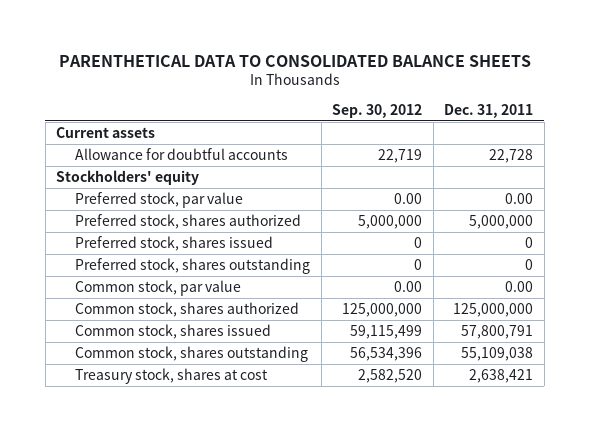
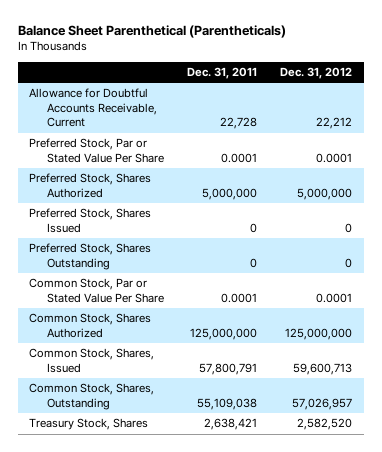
[58,54,531,67] PARENTHETICAL DATA TO CONSOLIDATED BALANCE SHEETS -> [17,25,286,39] Balance Sheet Parenthetical (Parentheticals)
[332,104,423,119] Sep. 30, 2012 -> none
none -> [280,67,353,80] Dec. 31, 2012
[56,126,156,138] Current assets -> none
[56,169,200,185] Stockholders' equity -> none
[75,147,289,160] Allowance for doubtful accounts -> [29,88,157,128] Allowance for Doubtful Accounts Receivable, Current
[75,191,244,208] Preferred stock, par value -> [29,138,164,163] Preferred Stock, Par or Stated Value Per Share
[505,192,534,204] 0.00 -> [221,152,258,163] 0.0001
[75,213,302,229] Preferred stock, shares authorized -> [29,173,152,198] Preferred Stock, Shares Authorized
[75,235,274,251] Preferred stock, shares issued -> [29,208,152,233] Preferred Stock, Shares Issued
[75,257,311,274] Preferred stock, shares outstanding -> [29,243,152,270] Preferred Stock, Shares Outstanding
[75,279,242,296] Common stock, par value -> [29,278,164,303] Common Stock, Par or Stated Value Per Share
[505,280,534,292] 0.00 -> [221,292,258,303] 0.0001
[75,301,300,317] Common stock, shares authorized -> [29,313,152,338] Common Stock, Shares Authorized
[75,323,272,339] Common stock, shares issued -> [29,348,155,373] Common Stock, Shares, Issued
[75,345,309,362] Common stock, shares outstanding -> [29,383,155,410] Common Stock, Shares, Outstanding
[75,367,269,384] Treasury stock, shares at cost -> [29,418,149,431] Treasury Stock, Shares

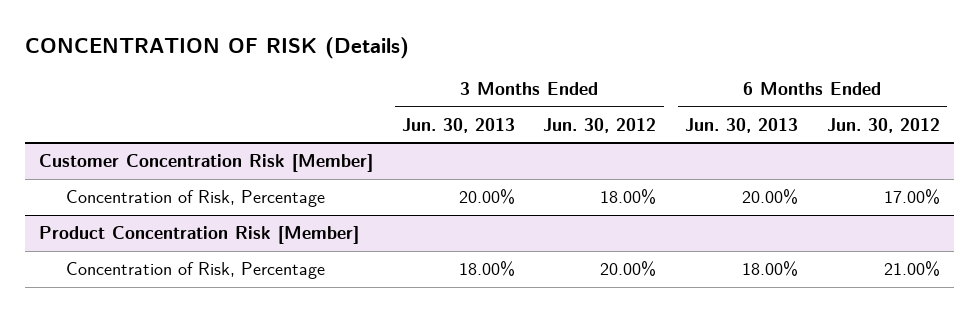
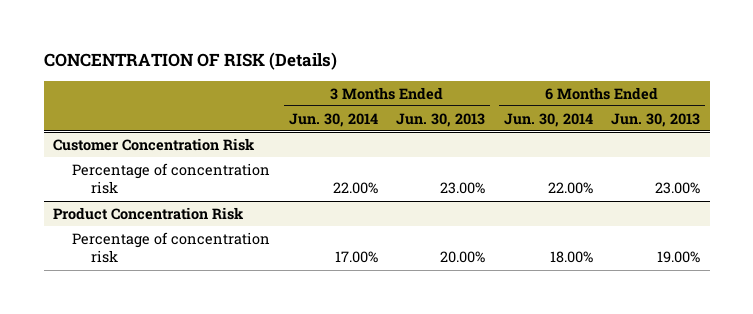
[543,117,657,133] Jun. 30, 2012 -> none
[826,117,940,133] Jun. 30, 2012 -> none
none -> [288,112,378,127] Jun. 30, 2014
none -> [503,112,593,127] Jun. 30, 2014
[39,154,374,173] Customer Concentration Risk [Member] -> [53,137,256,151] Customer Concentration Risk
[66,190,326,208] Concentration of Risk, Percentage -> [71,162,270,195] Percentage of concentration risk
[458,189,515,205] 20.00% -> [440,182,486,195] 23.00%
[742,189,799,205] 20.00% -> [655,182,701,195] 23.00%
[39,226,360,245] Product Concentration Risk [Member] -> [53,206,245,220] Product Concentration Risk
[66,262,326,280] Concentration of Risk, Percentage -> [71,231,270,264] Percentage of concentration risk
[458,261,515,277] 18.00% -> [440,251,486,264] 20.00%
[742,261,799,277] 18.00% -> [657,251,701,264] 19.00%

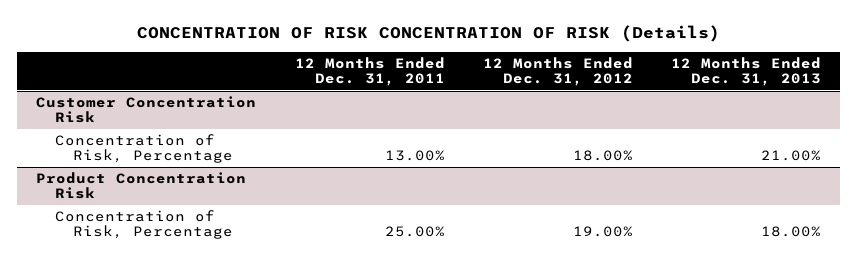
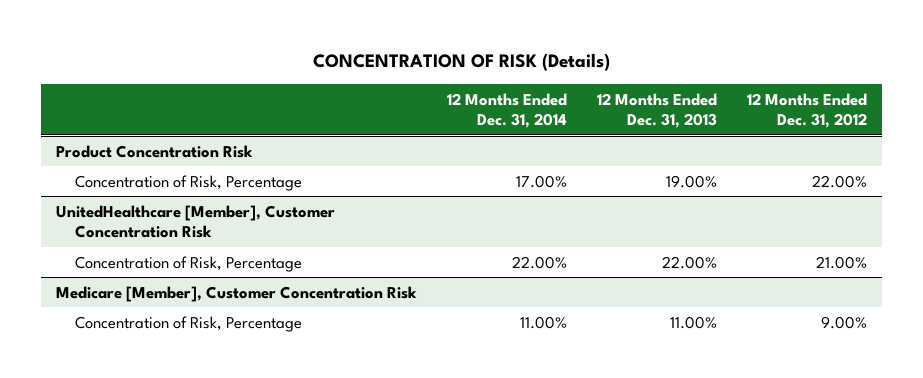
[136,25,720,43] CONCENTRATION OF RISK CONCENTRATION OF RISK (Details) -> [312,53,610,72] CONCENTRATION OF RISK (Details)
[294,56,445,87] 12 Months Ended Dec. 31, 2011 -> none
none -> [446,92,567,129] 12 Months Ended Dec. 31, 2014
[36,95,257,124] Customer Concentration Risk -> none
[54,133,234,164] Concentration of Risk, Percentage -> none
[572,226,633,238] 19.00% -> [812,174,868,188] 22.00%
[761,226,822,238] 18.00% -> [665,174,717,188] 19.00%
none -> [56,204,336,239] UnitedHealthcare [Member], Customer Concentration Risk
none -> [74,255,302,272] Concentration of Risk, Percentage
none -> [56,285,418,302] Medicare [Member], Customer Concentration Risk
none -> [74,315,302,332] Concentration of Risk, Percentage

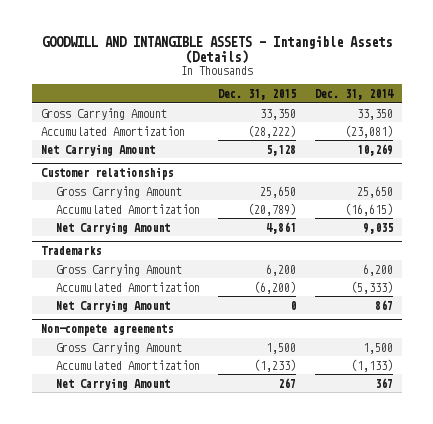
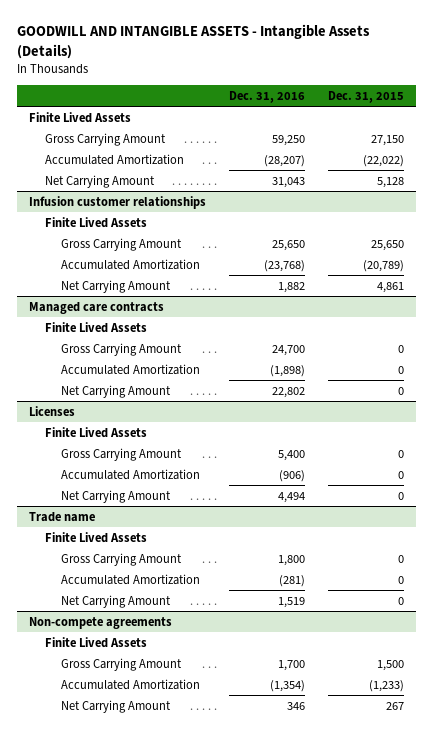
[314,88,394,100] Dec. 31, 2014 -> none
none -> [228,90,305,103] Dec. 31, 2016
none -> [28,111,131,123] Finite Lived Assets
[260,108,297,120] 33,350 -> [371,134,405,146] 27,150
[248,124,297,138] (28,222) -> [363,154,405,167] (22,022)
[40,167,173,181] Customer relationships -> [28,195,206,209] Infusion customer relationships
none -> [44,216,147,228] Finite Lived Assets
[40,246,101,256] Trademarks -> none
none -> [28,301,164,314] Managed care contracts
none -> [44,321,147,333] Finite Lived Assets
[266,263,297,276] 6,200 -> [398,344,405,353] 0
[254,280,297,294] (6,200) -> [398,365,405,374] 0
none -> [28,405,75,416] Licenses
none -> [44,426,147,438] Finite Lived Assets
none -> [61,447,183,461] Gross Carrying Amount
none -> [61,468,201,480] Accumulated Amortization
none -> [61,489,172,503] Net Carrying Amount
none -> [28,511,95,522] Trade name
none -> [44,531,147,543] Finite Lived Assets
none -> [61,552,183,566] Gross Carrying Amount
none -> [61,573,201,585] Accumulated Amortization
none -> [61,594,172,608] Net Carrying Amount
none -> [44,636,147,648] Finite Lived Assets

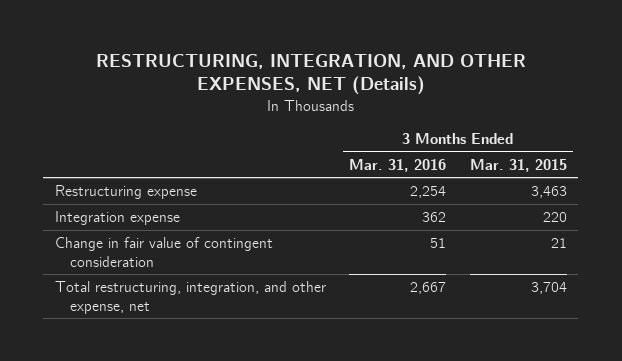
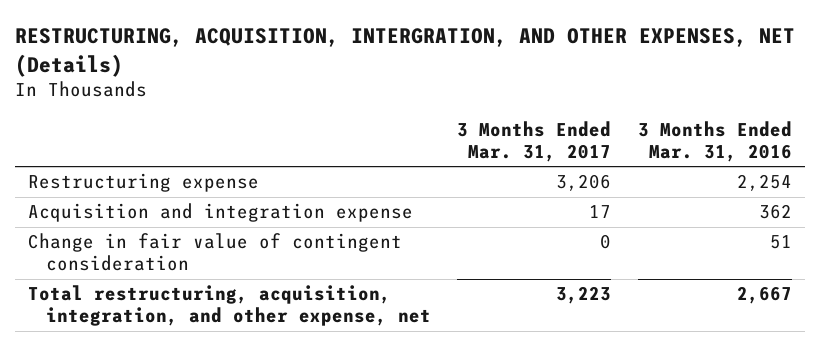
[95,53,526,96] RESTRUCTURING, INTEGRATION, AND OTHER EXPENSES, NET (Details) -> [14,28,795,77] RESTRUCTURING, ACQUISITION, INTERGRATION, AND OTHER EXPENSES, NET (Details)
[469,158,567,172] Mar. 31, 2015 -> none
none -> [457,120,612,162] 3 Months Ended Mar. 31, 2017
[54,211,180,226] Integration expense -> [28,203,414,223] Acquisition and integration expense
[54,281,326,314] Total restructuring, integration, and other expense, net -> [28,285,431,327] Total restructuring, acquisition, integration, and other expense, net

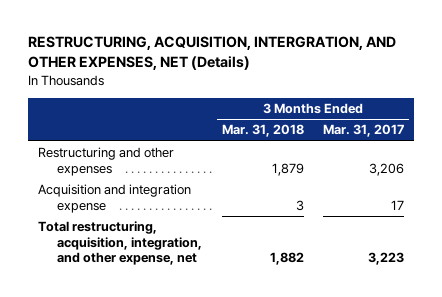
[638,120,793,162] 3 Months Ended Mar. 31, 2016 -> none
none -> [221,124,304,138] Mar. 31, 2018
[28,173,260,193] Restructuring expense -> [37,147,174,176] Restructuring and other expenses
[28,233,403,272] Change in fair value of contingent consideration -> none

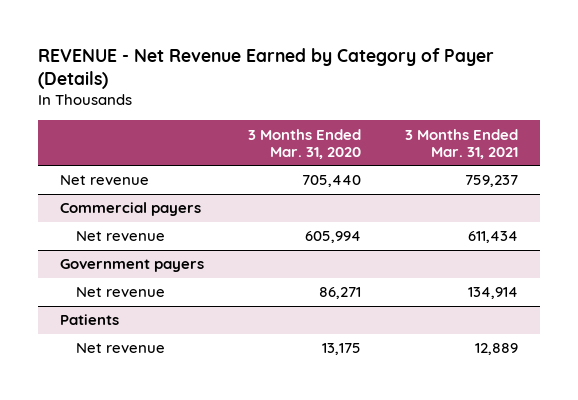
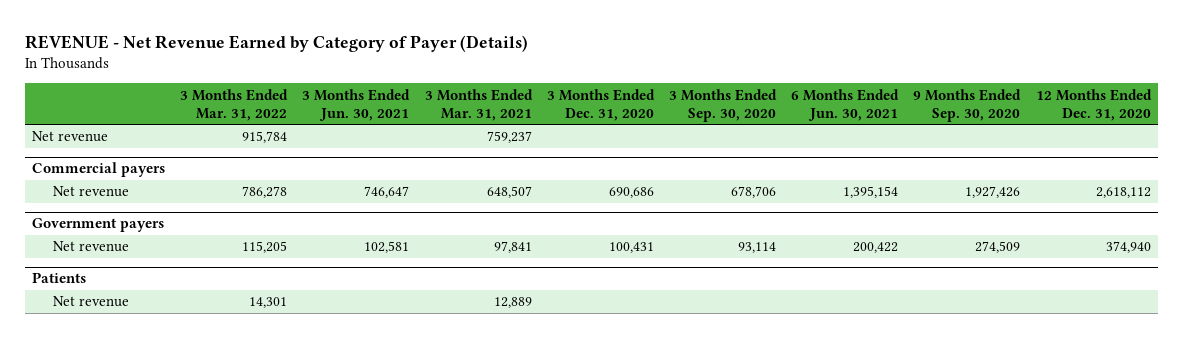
[247,128,361,159] 3 Months Ended Mar. 31, 2020 -> none
none -> [180,88,289,122] 3 Months Ended Mar. 31, 2022
none -> [302,88,411,122] 3 Months Ended Jun. 30, 2021
none -> [546,88,655,122] 3 Months Ended Dec. 31, 2020
none -> [669,88,778,123] 3 Months Ended Sep. 30, 2020
none -> [791,88,900,122] 6 Months Ended Jun. 30, 2021
none -> [913,88,1022,123] 9 Months Ended Sep. 30, 2020
none -> [1035,88,1152,122] 12 Months Ended Dec. 31, 2020
[467,231,518,244] 611,434 -> [486,186,532,199] 648,507
[467,287,518,300] 134,914 -> [493,241,532,254] 97,841

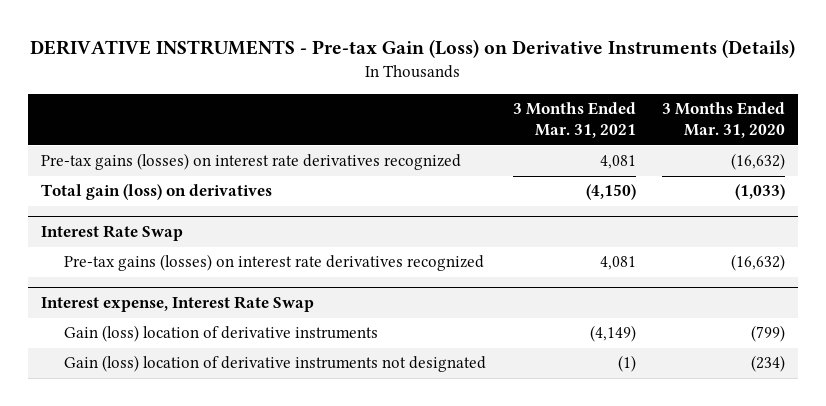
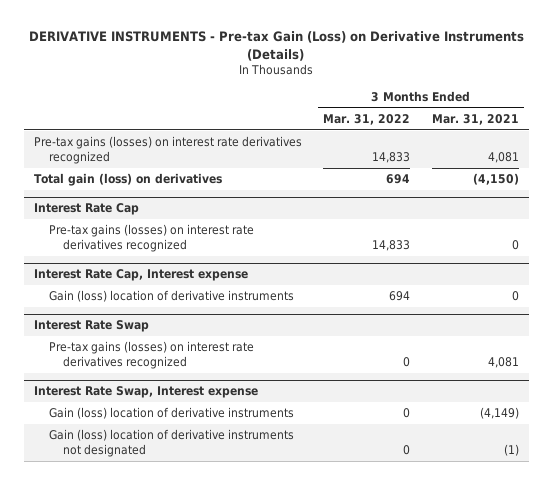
[661,101,785,139] 3 Months Ended Mar. 31, 2020 -> none
none -> [323,113,411,125] Mar. 31, 2022
none -> [34,203,140,216] Interest Rate Cap
none -> [48,224,254,252] Pre-tax gains (losses) on interest rate derivatives recognized
none -> [34,269,249,282] Interest Rate Cap, Interest expense
none -> [48,290,294,303] Gain (loss) location of derivative instruments
[40,296,314,313] Interest expense, Interest Rate Swap -> [34,386,259,399] Interest Rate Swap, Interest expense

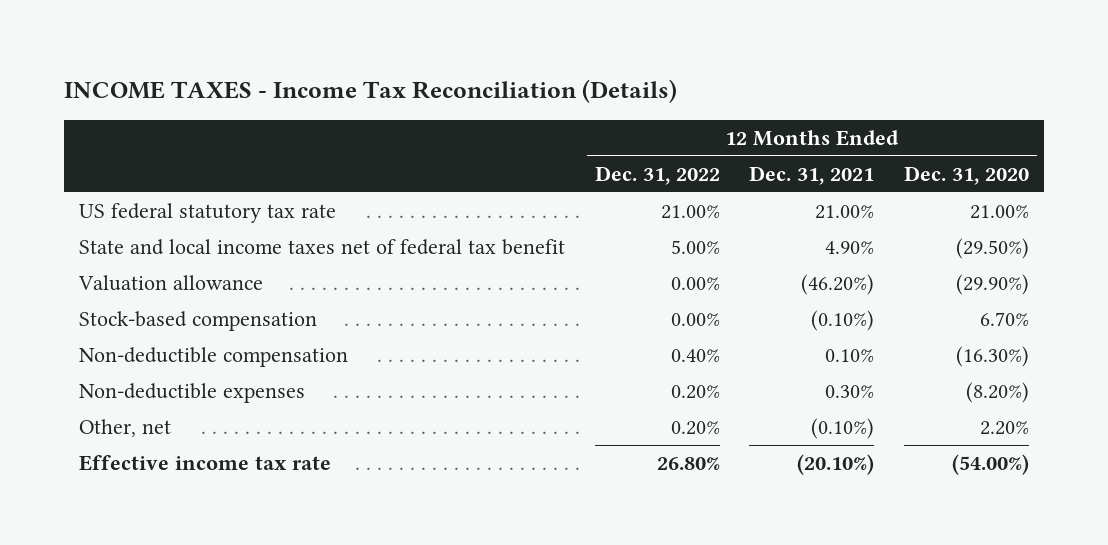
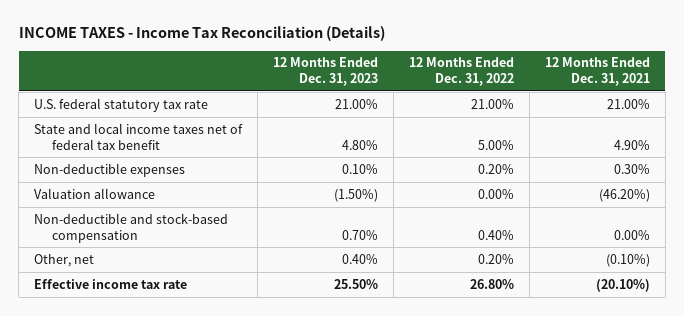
[904,165,1030,185] Dec. 31, 2020 -> none
none -> [272,57,378,87] 12 Months Ended Dec. 31, 2023
[78,203,336,224] US federal statutory tax rate -> [34,97,209,112] U.S. federal statutory tax rate
[78,311,317,332] Stock-based compensation -> none
[78,347,348,368] Non-deductible compensation -> none
[77,275,263,292] Valuation allowance -> [34,187,156,199] Valuation allowance
none -> [34,212,229,243] Non-deductible and stock-based compensation

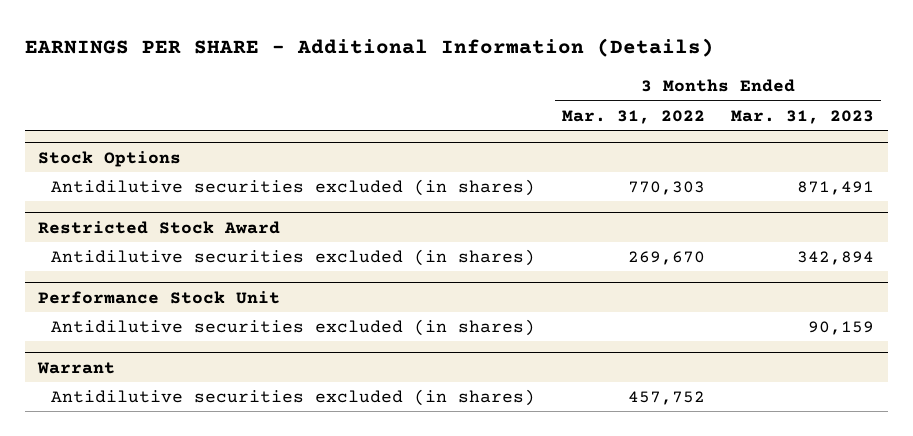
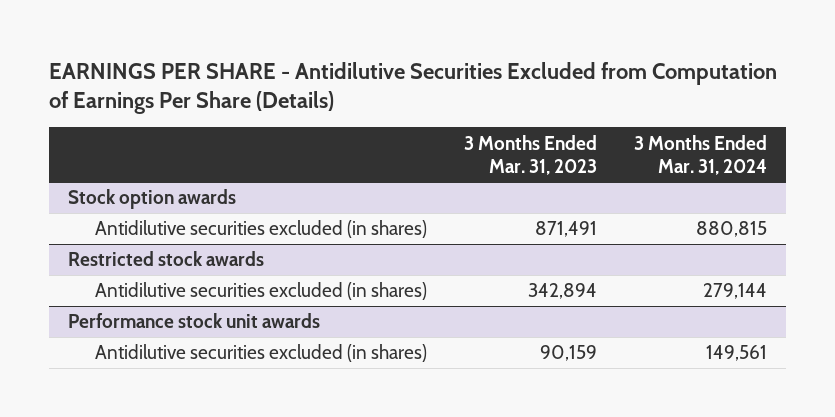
[24,38,714,58] EARNINGS PER SHARE - Additional Information (Details) -> [48,61,777,115] EARNINGS PER SHARE - Antidilutive Securities Excluded from Computation of Earnings Per Share (Details)
[561,109,705,124] Mar. 31, 2022 -> none
none -> [634,134,768,175] 3 Months Ended Mar. 31, 2024
[38,150,182,167] Stock Options -> [67,189,236,210] Stock option awards
[38,220,281,234] Restricted Stock Award -> [67,251,264,267] Restricted stock awards
[38,290,281,304] Performance Stock Unit -> [67,313,320,329] Performance stock unit awards
[37,361,116,374] Warrant -> none
[51,389,536,407] Antidilutive securities excluded (in shares) -> none

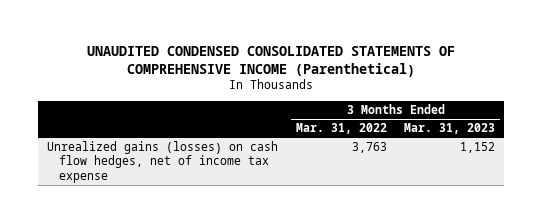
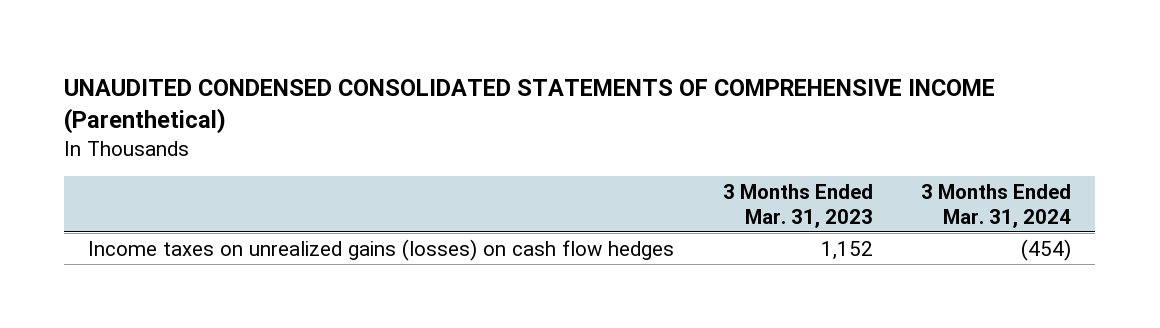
[295,123,387,135] Mar. 31, 2022 -> none
none -> [921,184,1072,228] 3 Months Ended Mar. 31, 2024
[46,141,278,183] Unrealized gains (losses) on cash flow hedges, net of income tax expense -> [88,238,675,261] Income taxes on unrealized gains (losses) on cash flow hedges

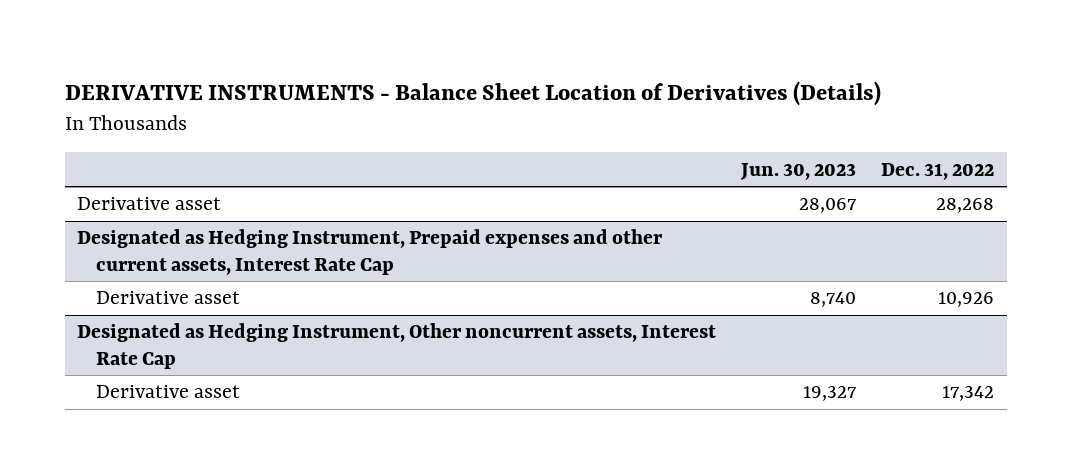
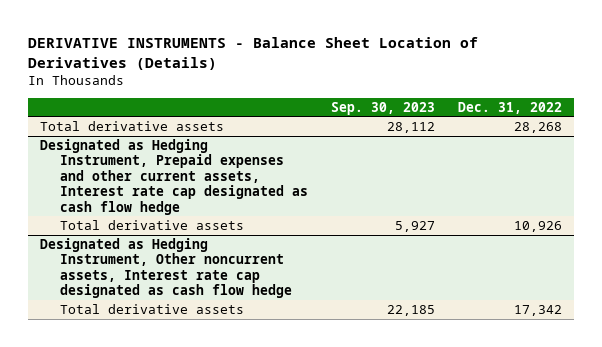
[740,162,857,180] Jun. 30, 2023 -> none
none -> [330,101,435,115] Sep. 30, 2023
[77,197,222,211] Derivative asset -> [39,120,224,131] Total derivative assets
[77,229,664,275] Designated as Hedging Instrument, Prepaid expenses and other current assets, Interest Rate Cap -> [39,138,308,215] Designated as Hedging Instrument, Prepaid expenses and other current assets, Interest rate cap designated as cash flow hedge
[95,291,240,305] Derivative asset -> [59,219,244,230] Total derivative assets
[77,323,717,369] Designated as Hedging Instrument, Other noncurrent assets, Interest Rate Cap -> [39,237,292,299] Designated as Hedging Instrument, Other noncurrent assets, Interest rate cap designated as cash flow hedge
[95,385,240,399] Derivative asset -> [59,303,244,314] Total derivative assets

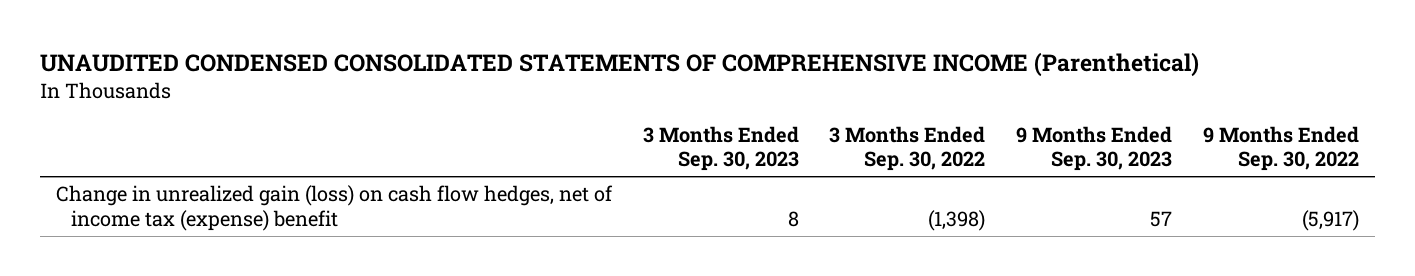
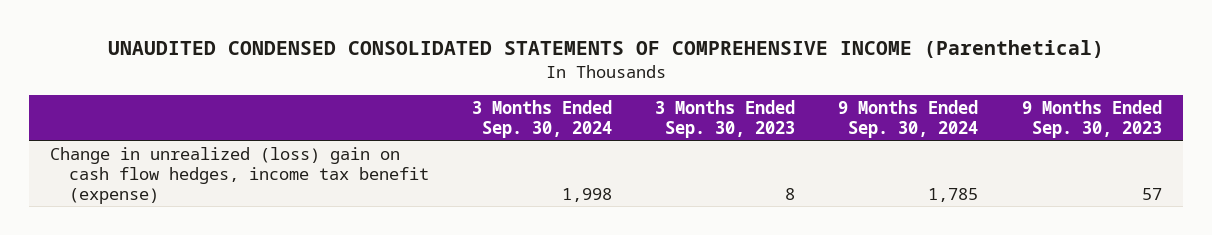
[829,125,986,172] 3 Months Ended Sep. 30, 2022 -> none
[1203,125,1360,172] 9 Months Ended Sep. 30, 2022 -> none
none -> [472,99,613,139] 3 Months Ended Sep. 30, 2024
none -> [838,99,979,139] 9 Months Ended Sep. 30, 2024
[55,185,613,231] Change in unrealized gain (loss) on cash flow hedges, net of income tax (expense) benefit -> [50,146,429,204] Change in unrealized (loss) gain on cash flow hedges, income tax benefit (expense)

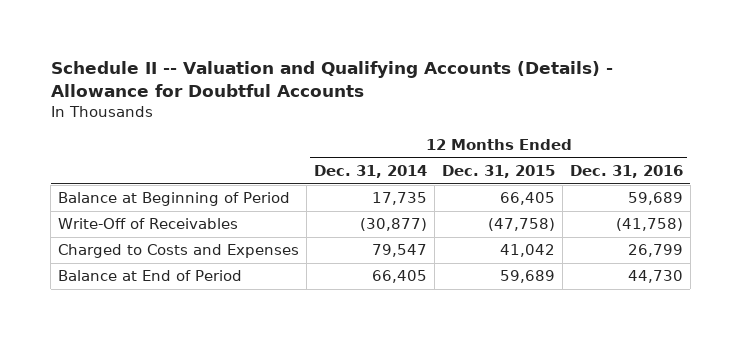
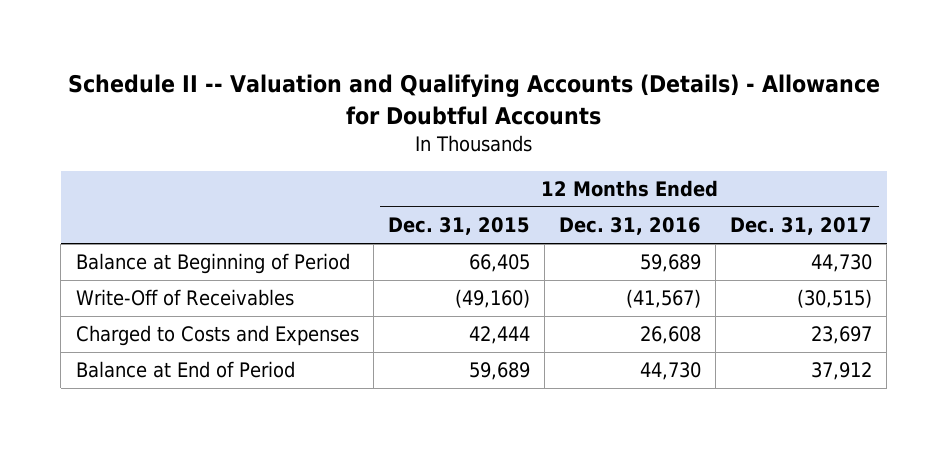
[314,165,428,179] Dec. 31, 2014 -> none
none -> [729,217,872,236] Dec. 31, 2017
[488,218,556,232] (47,758) -> [454,289,530,309] (49,160)
[615,218,683,232] (41,758) -> [625,289,701,309] (41,567)
[500,244,556,258] 41,042 -> [468,326,530,345] 42,444
[627,244,683,258] 26,799 -> [639,326,701,345] 26,608

